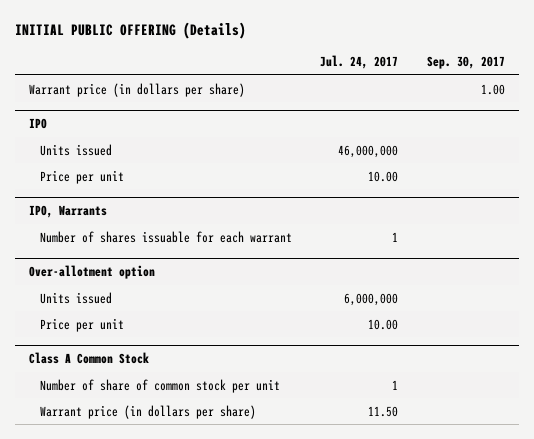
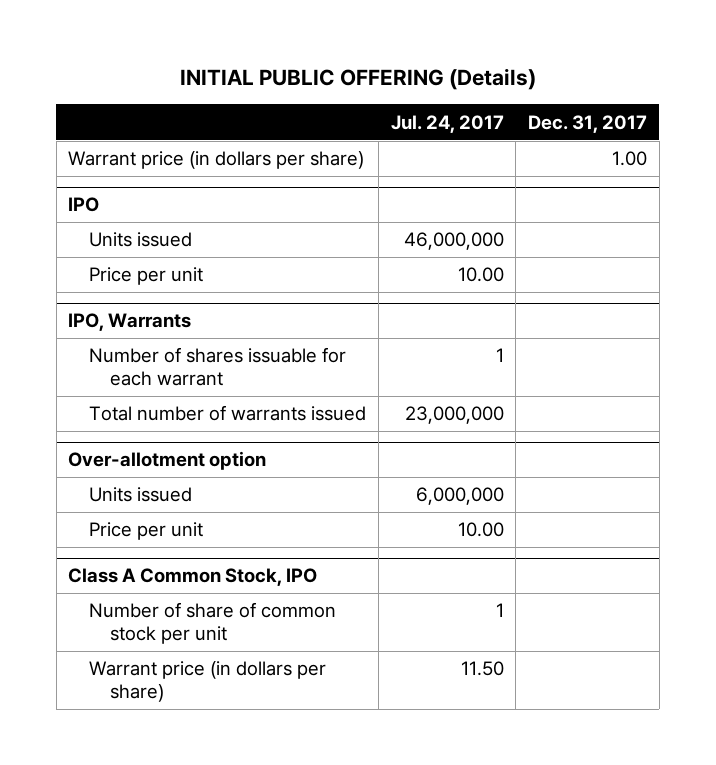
[426,56,505,70] Sep. 30, 2017 -> none
none -> [528,114,648,133] Dec. 31, 2017
none -> [89,405,367,422] Total number of warrants issued
[29,352,150,365] Class A Common Stock -> [68,568,318,587] Class A Common Stock, IPO

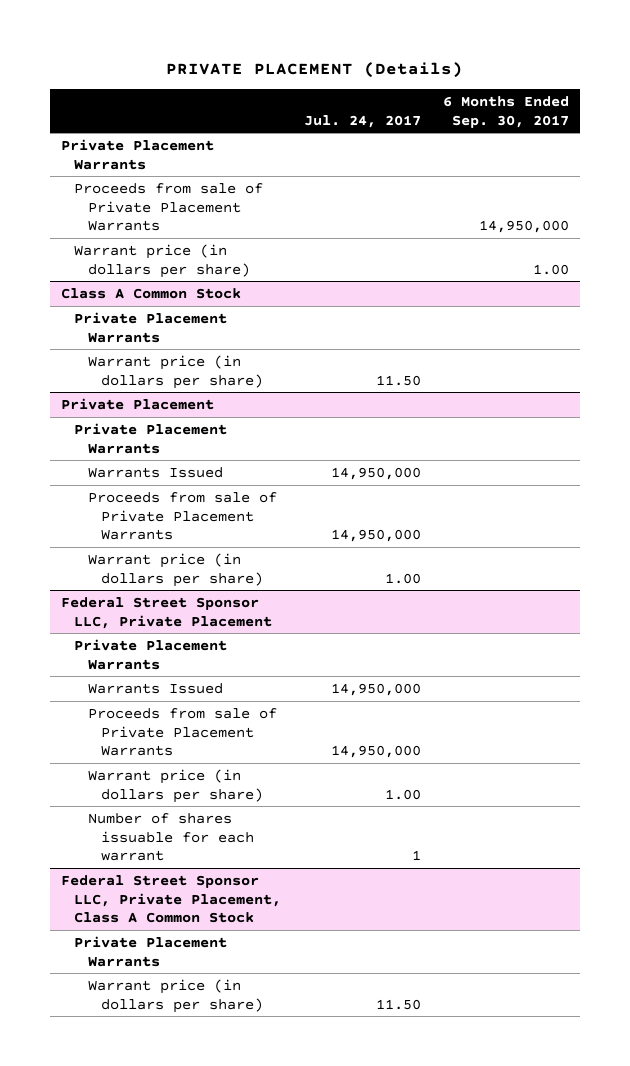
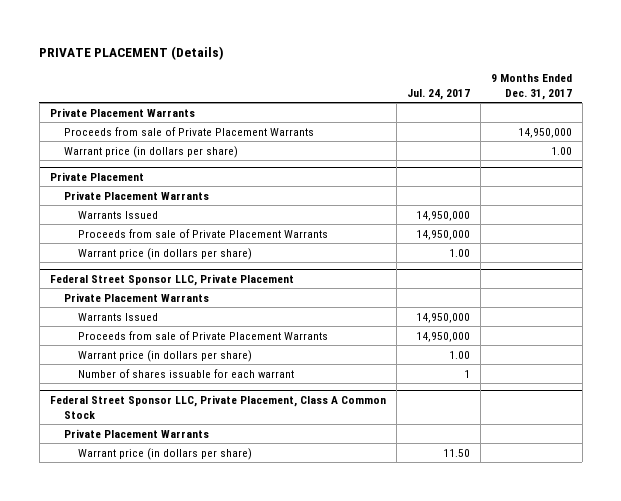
[443,96,570,128] 6 Months Ended Sep. 30, 2017 -> none
none -> [490,74,572,100] 9 Months Ended Dec. 31, 2017
[61,287,242,299] Class A Common Stock -> none
[74,311,228,343] Private Placement Warrants -> none
[87,354,263,389] Warrant price (in dollars per share) -> none

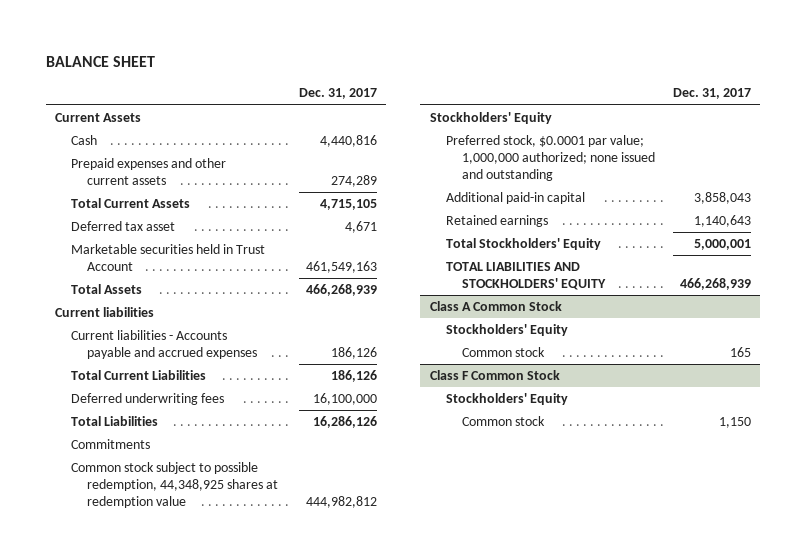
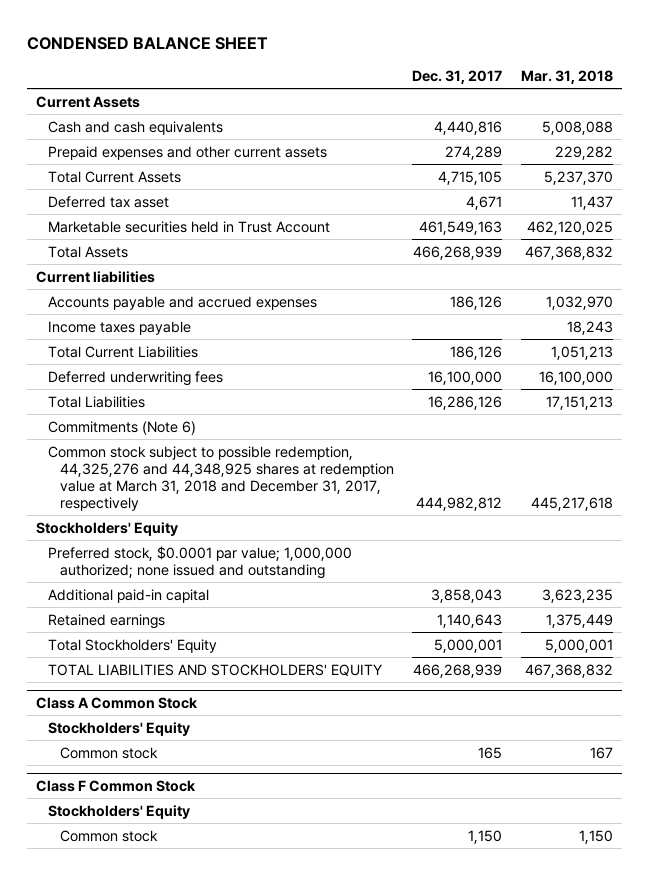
[45,56,155,68] BALANCE SHEET -> [26,37,268,51] CONDENSED BALANCE SHEET
none -> [520,70,613,85] Mar. 31, 2018
[71,135,98,146] Cash -> [48,120,224,135] Cash and cash equivalents
[71,330,258,360] Current liabilities - Accounts payable and accrued expenses -> [48,295,318,310] Accounts payable and accrued expenses
none -> [48,320,192,335] Income taxes payable
[71,439,151,450] Commitments -> [48,420,197,435] Commitments (Note 6)
[71,462,279,508] Common stock subject to possible redemption, 44,348,925 shares at redemption value -> [48,445,395,511] Common stock subject to possible redemption, 44,325,276 and 44,348,925 shares at redemption value at March 31, 2018 and December 31, 2017, respectively

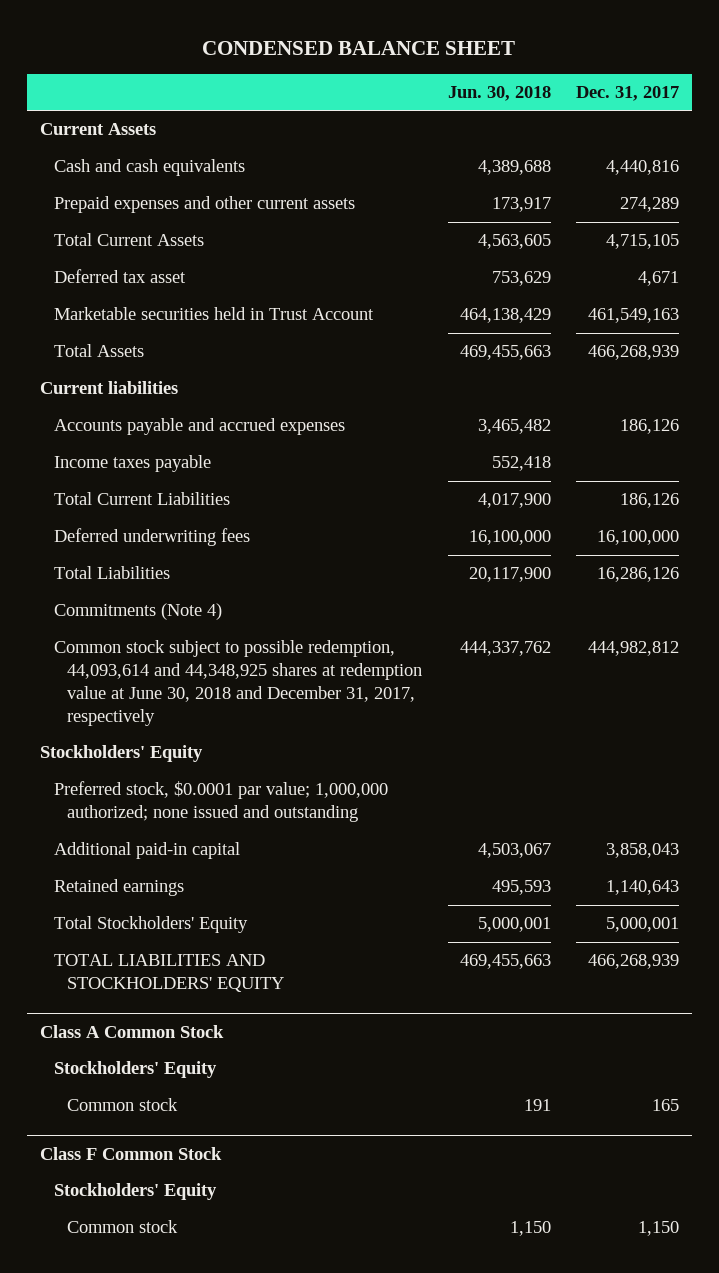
[520,70,613,85] Mar. 31, 2018 -> none
none -> [447,86,551,102] Jun. 30, 2018
[48,420,197,435] Commitments (Note 6) -> [53,603,222,621] Commitments (Note 4)
[48,445,395,511] Common stock subject to possible redemption, 44,325,276 and 44,348,925 shares at redemption value at March 31, 2018 and December 31, 2017, respectively -> [53,640,423,726] Common stock subject to possible redemption, 44,093,614 and 44,348,925 shares at redemption value at June 30, 2018 and December 31, 2017, respectively

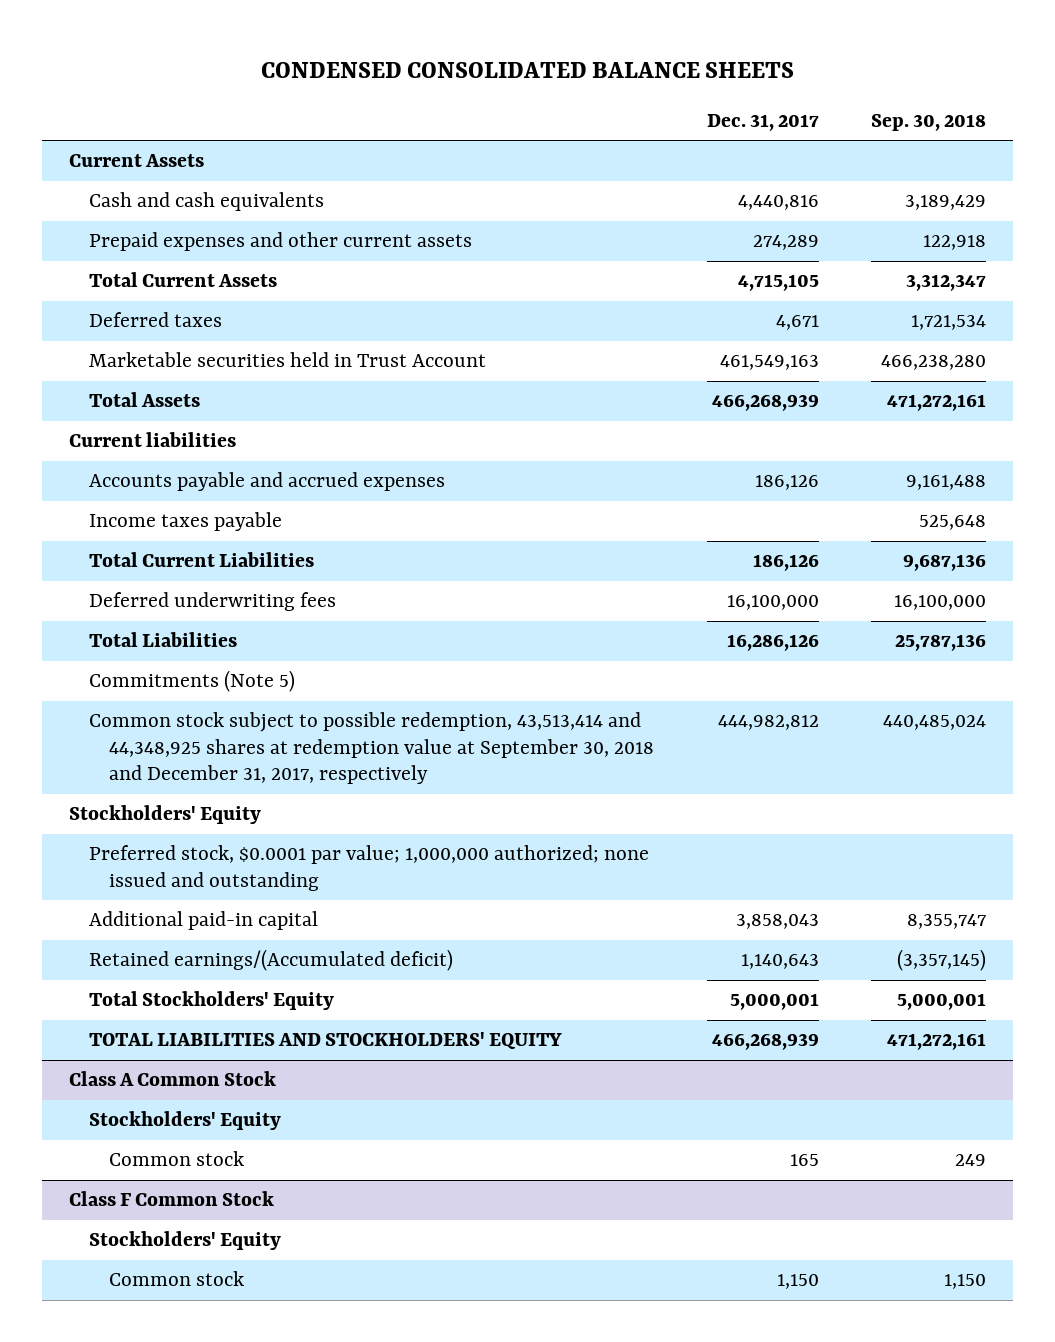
[202,41,516,56] CONDENSED BALANCE SHEET -> [260,61,794,78] CONDENSED CONSOLIDATED BALANCE SHEETS
[447,86,551,102] Jun. 30, 2018 -> none
none -> [871,113,987,131] Sep. 30, 2018
[53,269,186,284] Deferred tax asset -> [88,312,222,328] Deferred taxes
[53,603,222,621] Commitments (Note 4) -> [88,670,295,693] Commitments (Note 5)
[53,640,423,726] Common stock subject to possible redemption, 44,093,614 and 44,348,925 shares at redemption value at June 30, 2018 and December 31, 2017, respectively -> [88,712,655,785] Common stock subject to possible redemption, 43,513,414 and 44,348,925 shares at redemption value at September 30, 2018 and December 31, 2017, respectively
[53,879,184,897] Retained earnings -> [88,949,453,972] Retained earnings/(Accumulated deficit)

